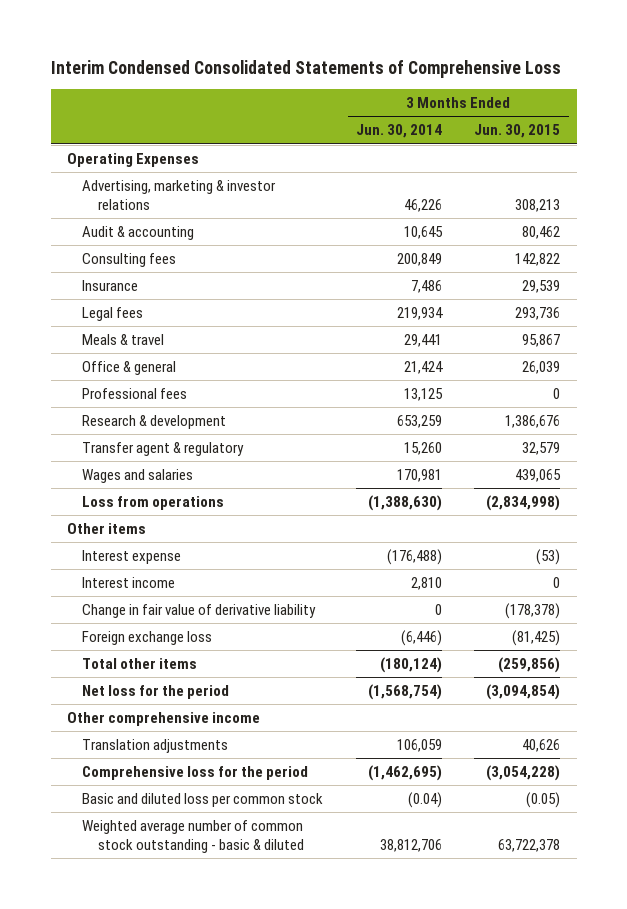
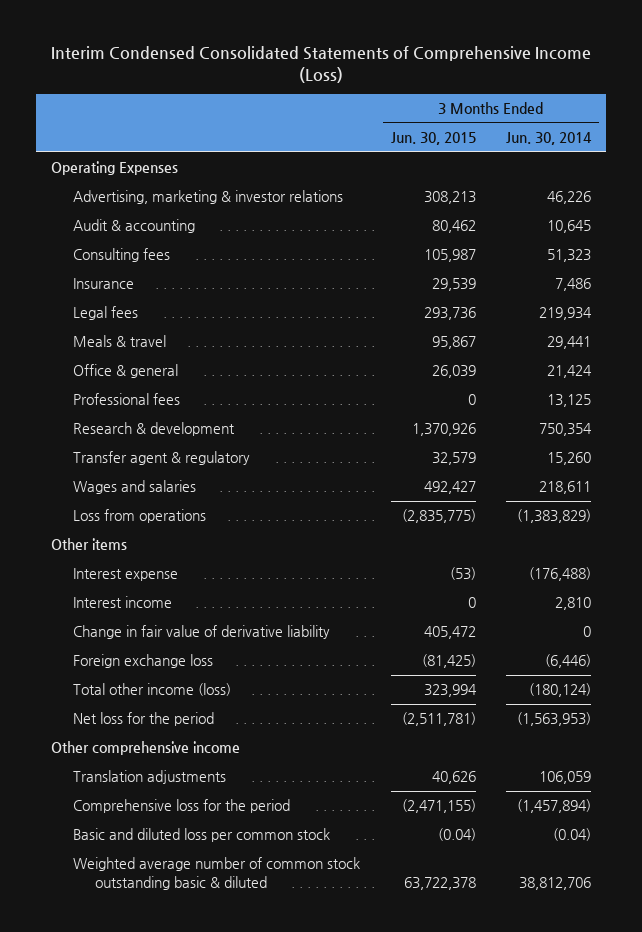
[50,60,561,79] Interim Condensed Consolidated Statements of Comprehensive Loss -> [51,45,592,83] Interim Condensed Consolidated Statements of Comprehensive Income (Loss)
[396,253,442,267] 200,849 -> [546,249,591,263] 51,323
[515,253,561,267] 142,822 -> [423,249,476,263] 105,987
[396,415,442,429] 653,259 -> [538,423,592,437] 750,354
[505,415,561,429] 1,386,676 -> [411,423,476,437] 1,370,926
[396,469,442,483] 170,981 -> [538,481,591,495] 218,611
[515,469,562,483] 439,065 -> [423,481,476,495] 492,427
[367,495,442,512] (1,388,630) -> [516,509,591,524] (1,383,829)
[486,495,561,512] (2,834,998) -> [401,509,476,524] (2,835,775)
[505,603,561,620] (178,378) -> [423,626,476,640] 405,472
[82,658,198,670] Total other items -> [73,683,232,697] Total other income (loss)
[498,657,561,674] (259,856) -> [423,684,477,698] 323,994
[367,684,442,701] (1,568,754) -> [516,712,591,727] (1,563,953)
[486,684,561,701] (3,094,854) -> [401,712,476,727] (2,511,781)
[367,765,442,782] (1,462,695) -> [516,799,591,814] (1,457,894)
[486,765,561,782] (3,054,228) -> [401,799,476,814] (2,471,155)
[526,792,561,809] (0.05) -> [437,828,476,842] (0.04)
[82,820,304,853] Weighted average number of common stock outstanding - basic & diluted -> [73,857,361,890] Weighted average number of common stock outstanding basic & diluted

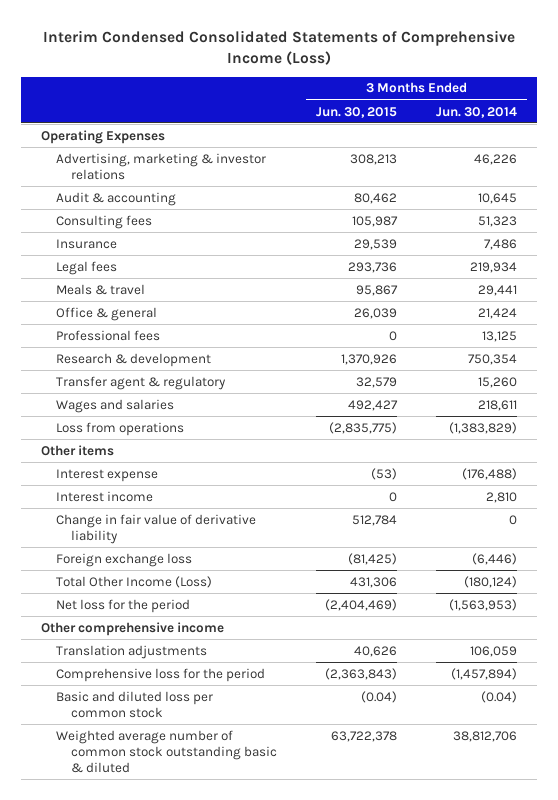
[423,626,476,640] 405,472 -> [351,514,397,526] 512,784
[73,683,232,697] Total other income (loss) -> [55,575,212,588] Total Other Income (Loss)
[423,684,477,698] 323,994 -> [349,576,397,588] 431,306
[401,712,476,727] (2,511,781) -> [324,598,397,611] (2,404,469)
[401,799,476,814] (2,471,155) -> [324,667,397,680] (2,363,843)

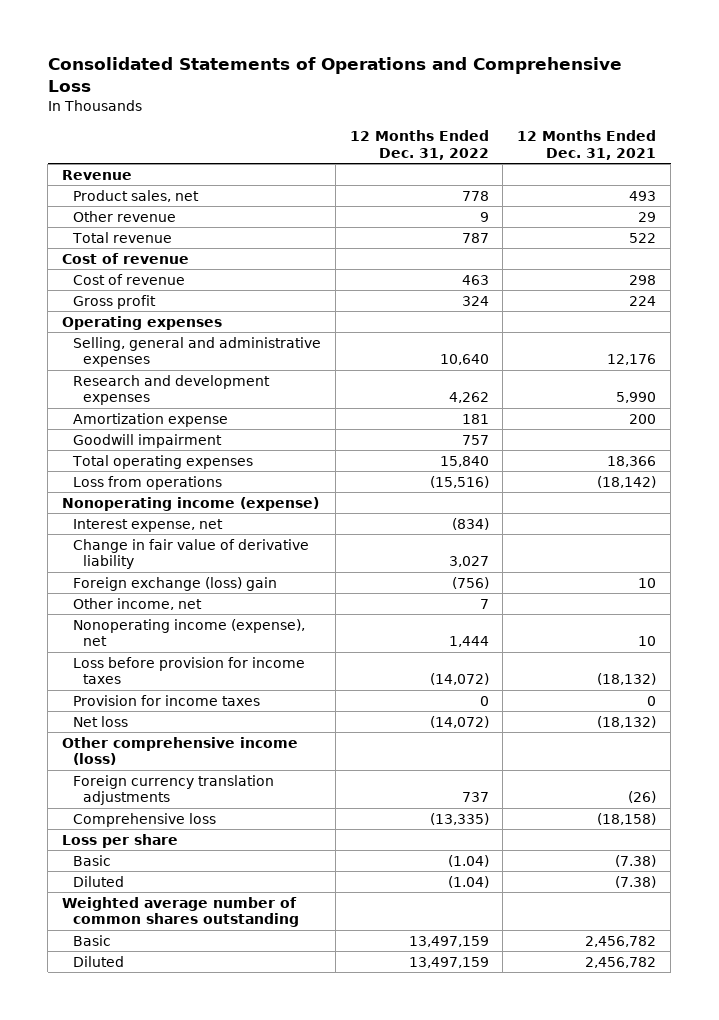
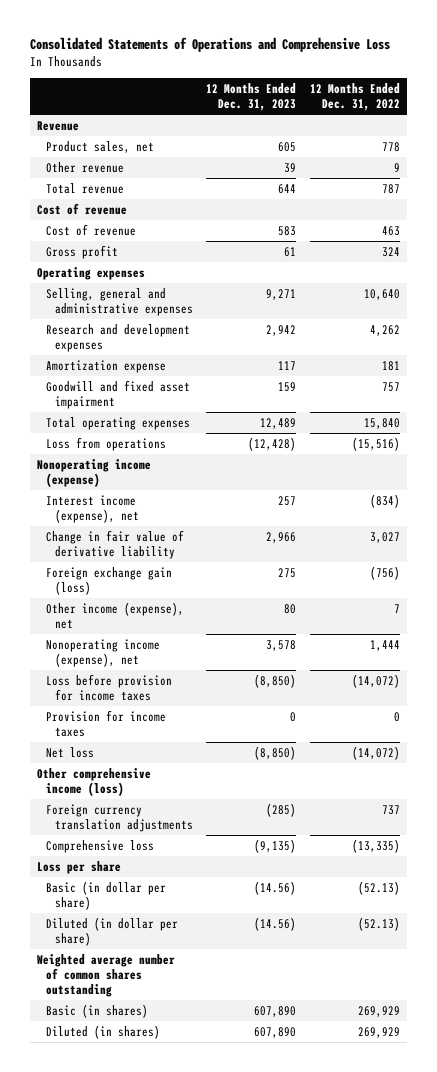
[517,129,657,160] 12 Months Ended Dec. 31, 2021 -> none
none -> [206,82,297,111] 12 Months Ended Dec. 31, 2023
[72,433,222,448] Goodwill impairment -> [45,379,190,409] Goodwill and fixed asset impairment
[72,518,223,532] Interest expense, net -> [45,494,139,523] Interest income (expense), net
[72,576,277,591] Foreign exchange (loss) gain -> [45,566,172,595] Foreign exchange gain (loss)
[72,597,202,610] Other income, net -> [45,601,184,629] Other income (expense), net
[72,854,111,866] Basic -> [45,880,166,910] Basic (in dollar per share)
[447,854,489,867] (1.04) -> [357,880,400,895] (52.13)
[72,875,124,887] Diluted -> [45,916,178,946] Diluted (in dollar per share)
[447,875,489,888] (1.04) -> [357,916,400,931] (52.13)
[72,934,111,946] Basic -> [45,1003,148,1018] Basic (in shares)
[408,935,489,947] 13,497,159 -> [357,1005,400,1017] 269,929
[72,955,124,967] Diluted -> [45,1024,160,1039] Diluted (in shares)
[408,956,489,968] 13,497,159 -> [357,1026,400,1038] 269,929

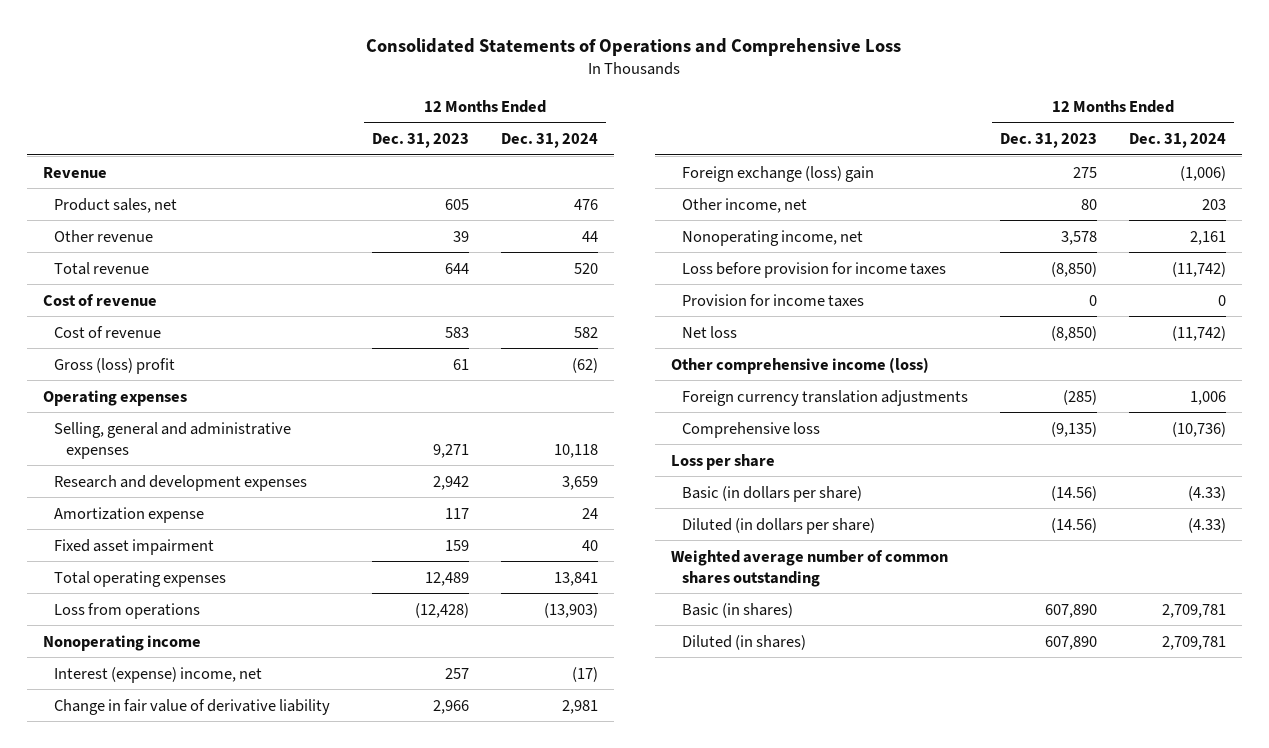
[309,82,400,111] 12 Months Ended Dec. 31, 2022 -> none
none -> [501,133,599,149] Dec. 31, 2024
[45,244,118,259] Gross profit -> [54,357,176,374] Gross (loss) profit
[45,379,190,409] Goodwill and fixed asset impairment -> [54,538,215,555] Fixed asset impairment
[36,458,151,487] Nonoperating income (expense) -> [42,634,201,651] Nonoperating income
[45,494,139,523] Interest income (expense), net -> [54,666,263,683] Interest (expense) income, net
[45,566,172,595] Foreign exchange gain (loss) -> [682,165,875,182] Foreign exchange (loss) gain
[45,601,184,629] Other income (expense), net -> [682,197,808,213] Other income, net
[45,638,160,667] Nonoperating income (expense), net -> [682,229,864,246] Nonoperating income, net
[45,880,166,910] Basic (in dollar per share) -> [682,485,863,502] Basic (in dollars per share)
[45,916,178,946] Diluted (in dollar per share) -> [682,517,876,534] Diluted (in dollars per share)

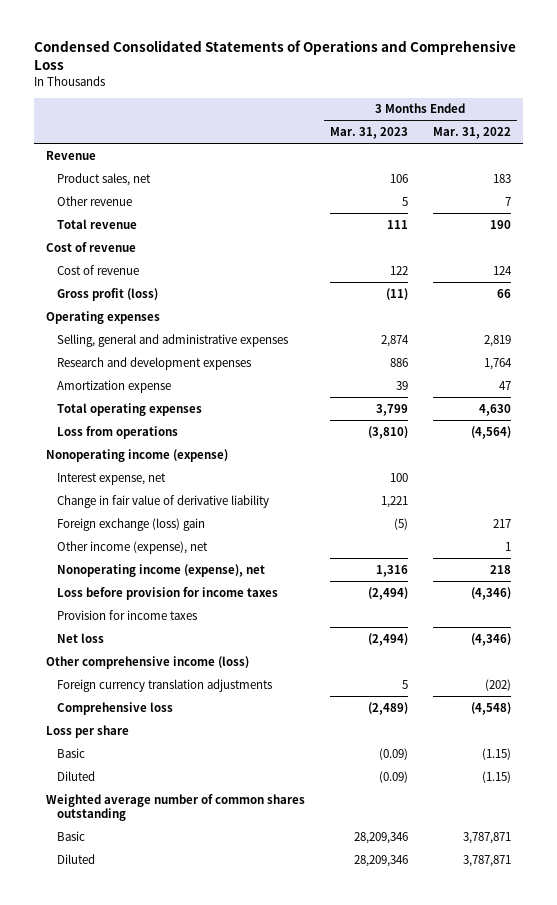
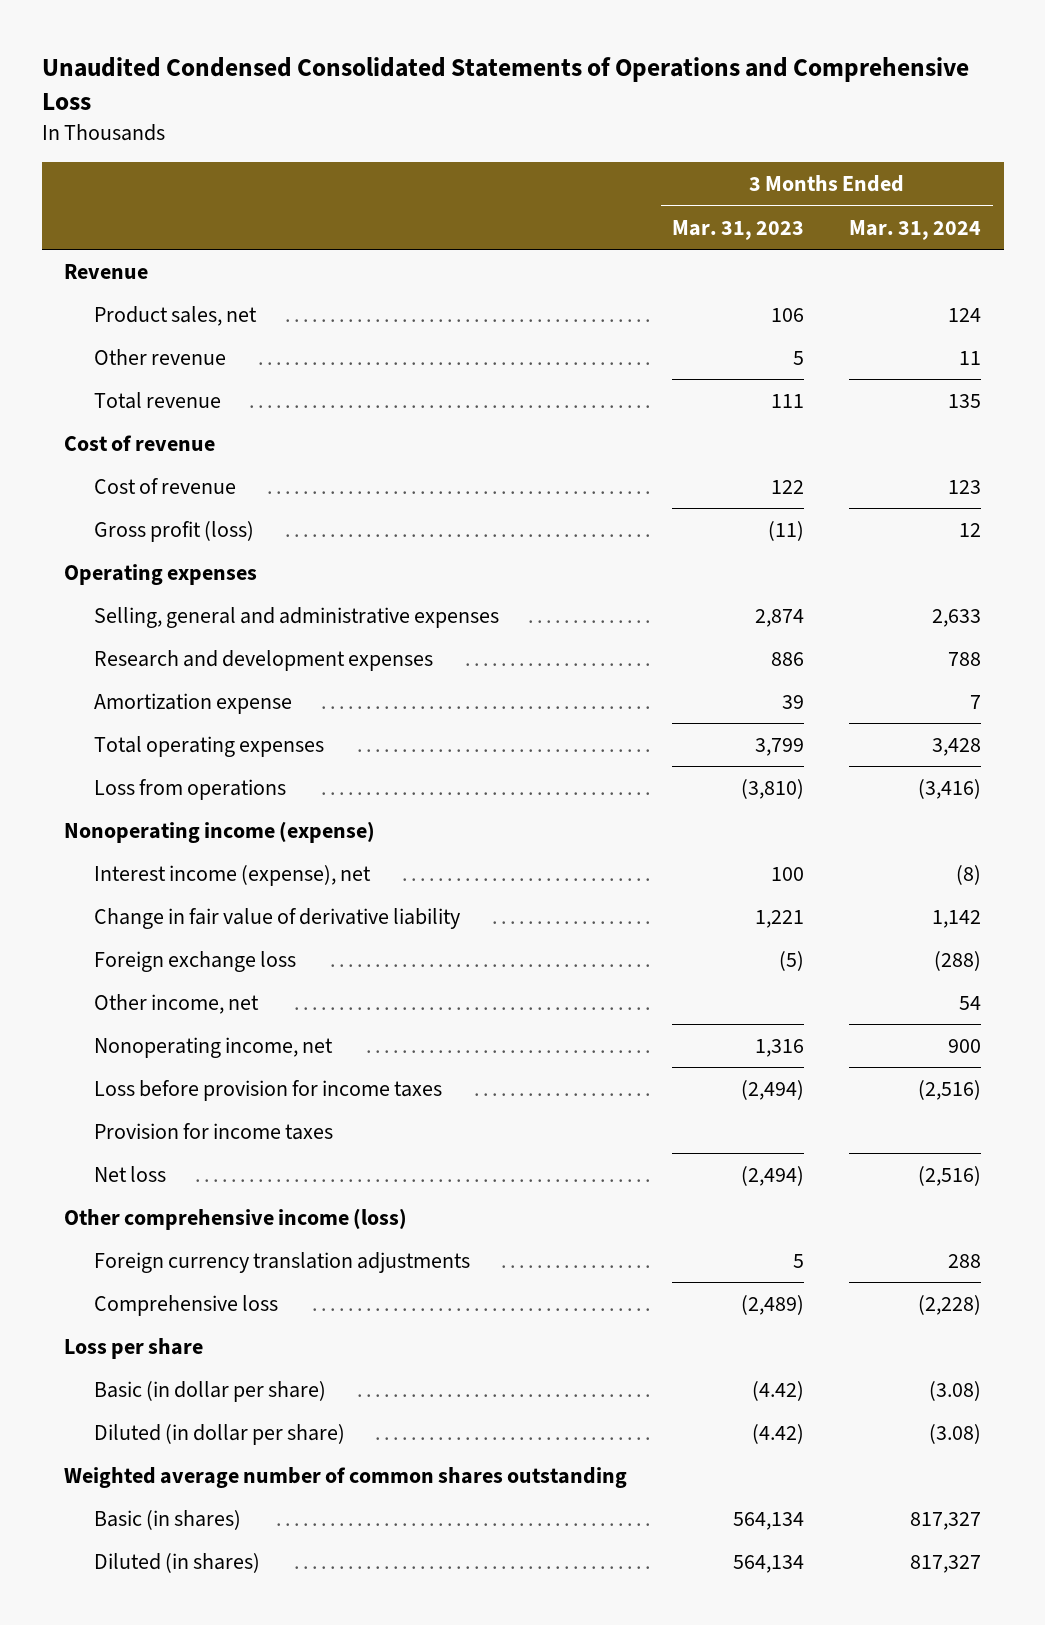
[33,40,516,71] Condensed Consolidated Statements of Operations and Comprehensive Loss -> [41,56,969,111] Unaudited Condensed Consolidated Statements of Operations and Comprehensive Loss
[432,127,511,140] Mar. 31, 2022 -> none
none -> [849,219,982,240] Mar. 31, 2024
[56,472,166,485] Interest expense, net -> [93,864,371,886] Interest income (expense), net
[56,517,205,531] Foreign exchange (loss) gain -> [93,950,296,972] Foreign exchange loss
[56,540,208,554] Other income (expense), net -> [93,993,259,1014] Other income, net
[56,563,265,577] Nonoperating income (expense), net -> [93,1036,333,1058] Nonoperating income, net
[56,747,85,758] Basic -> [93,1380,326,1402] Basic (in dollar per share)
[379,747,409,760] (0.09) -> [752,1380,805,1401] (4.42)
[56,770,95,781] Diluted -> [93,1423,345,1445] Diluted (in dollar per share)
[379,770,409,783] (0.09) -> [752,1423,805,1444] (4.42)
[56,830,85,841] Basic -> [93,1509,241,1530] Basic (in shares)
[354,831,409,844] 28,209,346 -> [733,1511,805,1530] 564,134
[56,853,95,864] Diluted -> [93,1552,260,1573] Diluted (in shares)
[354,854,409,867] 28,209,346 -> [733,1554,805,1573] 564,134

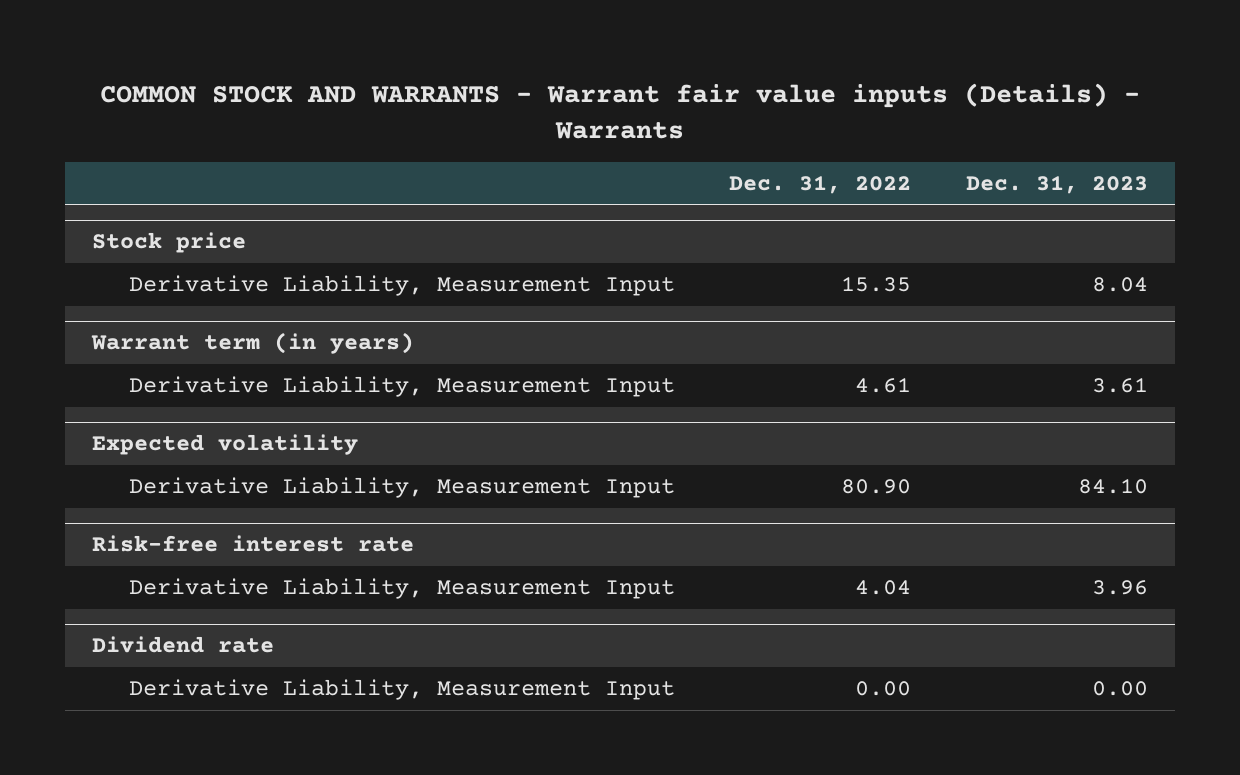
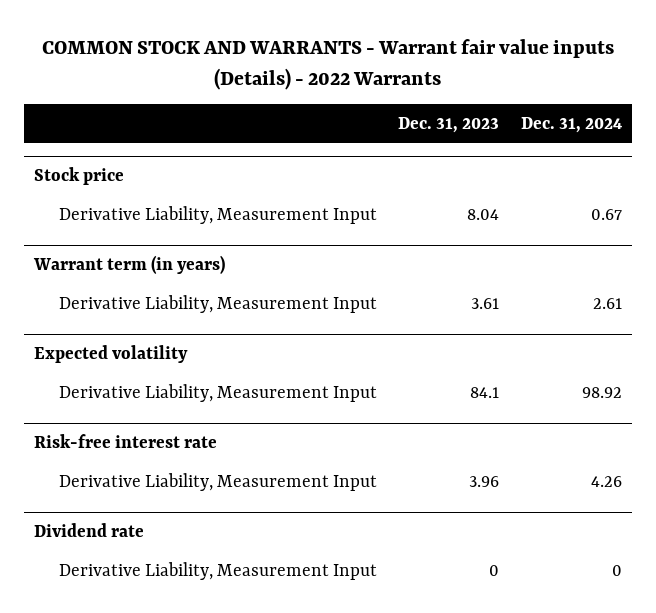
[99,82,1140,140] COMMON STOCK AND WARRANTS - Warrant fair value inputs (Details) - Warrants -> [41,39,614,90] COMMON STOCK AND WARRANTS - Warrant fair value inputs (Details) - 2022 Warrants
[729,174,912,194] Dec. 31, 2022 -> none
none -> [520,117,622,134] Dec. 31, 2024
[1077,478,1148,495] 84.10 -> [470,386,500,398] 84.1
[1091,681,1148,697] 0.00 -> [489,564,500,576] 0

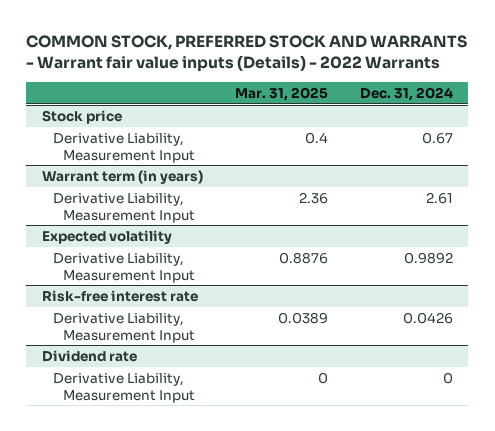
[41,39,614,90] COMMON STOCK AND WARRANTS - Warrant fair value inputs (Details) - 2022 Warrants -> [26,35,468,73] COMMON STOCK, PREFERRED STOCK AND WARRANTS - Warrant fair value inputs (Details) - 2022 Warrants
[398,117,500,134] Dec. 31, 2023 -> none
none -> [234,86,328,101] Mar. 31, 2025
[581,386,622,398] 98.92 -> [403,251,453,264] 0.9892
[590,475,622,487] 4.26 -> [402,311,453,324] 0.0426

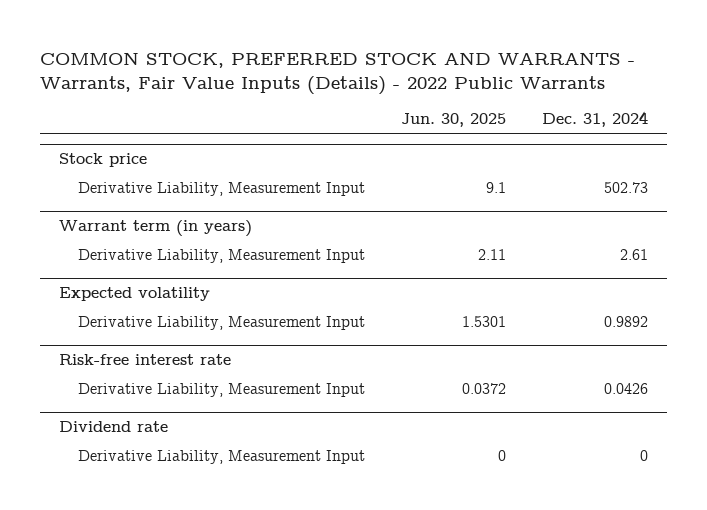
[26,35,468,73] COMMON STOCK, PREFERRED STOCK AND WARRANTS - Warrant fair value inputs (Details) - 2022 Warrants -> [40,51,636,95] COMMON STOCK, PREFERRED STOCK AND WARRANTS - Warrants, Fair Value Inputs (Details) - 2022 Public Warrants
[234,86,328,101] Mar. 31, 2025 -> none
none -> [401,113,507,128] Jun. 30, 2025
[421,131,453,144] 0.67 -> [604,182,649,194] 502.73

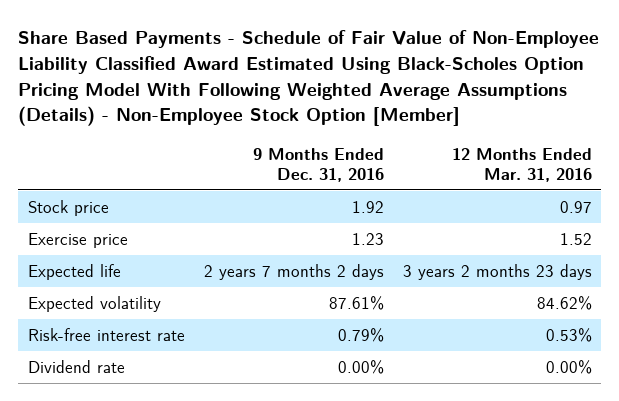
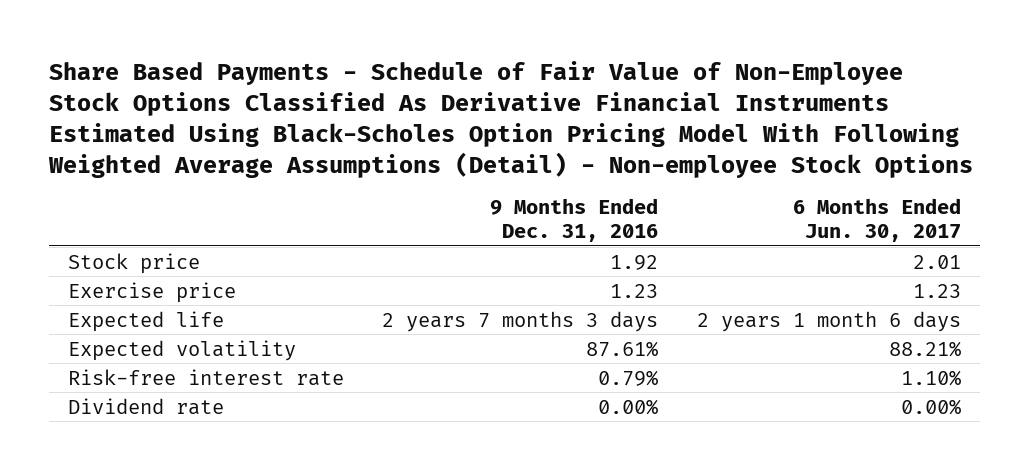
[18,30,600,127] Share Based Payments - Schedule of Fair Value of Non-Employee Liability Classified Award Estimated Using Black-Scholes Option Pricing Model With Following Weighted Average Assumptions (Details) - Non-Employee Stock Option [Member] -> [47,60,973,178] Share Based Payments - Schedule of Fair Value of Non-Employee Stock Options Classified As Derivative Financial Instruments Estimated Using Black-Scholes Option Pricing Model With Following Weighted Average Assumptions (Detail) - Non-employee Stock Options
[451,147,592,182] 12 Months Ended Mar. 31, 2016 -> none
none -> [792,198,961,242] 6 Months Ended Jun. 30, 2017
[203,263,384,280] 2 years 7 months 2 days -> [382,310,659,332] 2 years 7 months 3 days

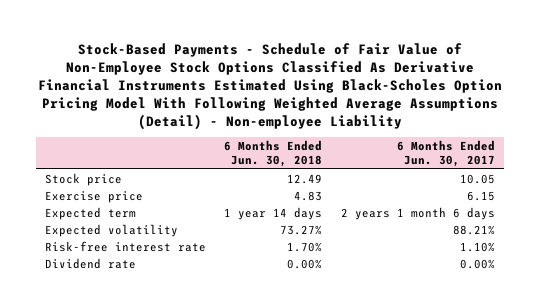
[47,60,973,178] Share Based Payments - Schedule of Fair Value of Non-Employee Stock Options Classified As Derivative Financial Instruments Estimated Using Black-Scholes Option Pricing Model With Following Weighted Average Assumptions (Detail) - Non-employee Stock Options -> [37,43,502,130] Stock-Based Payments - Schedule of Fair Value of Non-Employee Stock Options Classified As Derivative Financial Instruments Estimated Using Black-Scholes Option Pricing Model With Following Weighted Average Assumptions (Detail) - Non-employee Liability
[490,198,659,242] 9 Months Ended Dec. 31, 2016 -> none
none -> [224,139,323,168] 6 Months Ended Jun. 30, 2018
[912,254,961,269] 2.01 -> [459,173,495,184] 10.05
[912,283,961,298] 1.23 -> [466,190,495,201] 6.15
[68,310,225,332] Expected life -> [45,206,137,220] Expected term

